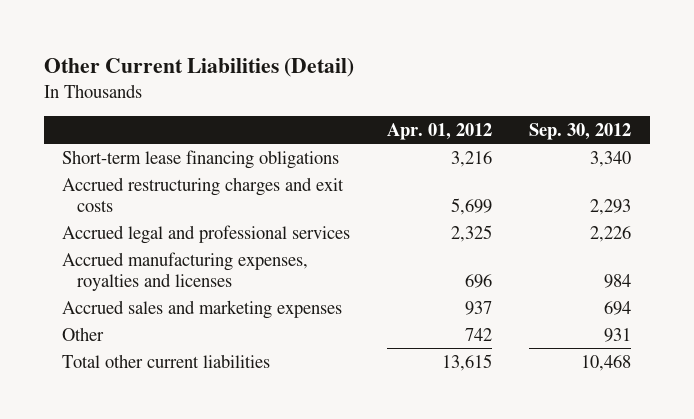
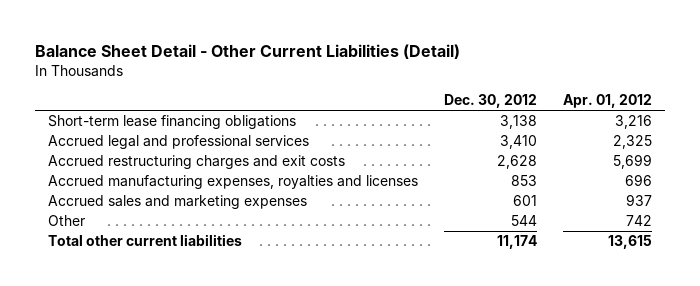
[43,57,354,77] Other Current Liabilities (Detail) -> [35,43,461,59] Balance Sheet Detail - Other Current Liabilities (Detail)
[529,122,632,140] Sep. 30, 2012 -> none
none -> [443,94,537,109] Dec. 30, 2012
[62,176,345,213] Accrued restructuring charges and exit costs -> [47,155,345,170] Accrued restructuring charges and exit costs

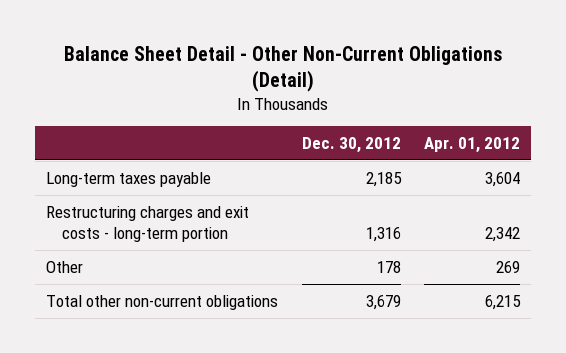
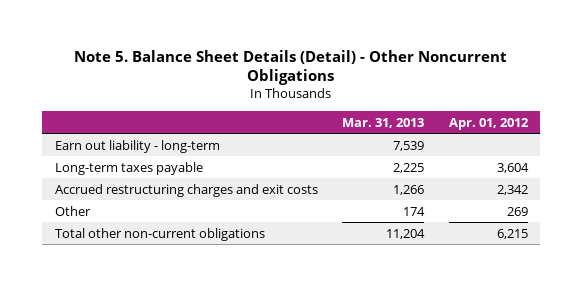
[64,45,503,92] Balance Sheet Detail - Other Non-Current Obligations (Detail) -> [74,49,508,86] Note 5. Balance Sheet Details (Detail) - Other Noncurrent Obligations
[301,137,401,154] Dec. 30, 2012 -> none
none -> [342,117,425,128] Mar. 31, 2013
none -> [54,139,220,153] Earn out liability - long-term
[46,205,250,243] Restructuring charges and exit costs - long-term portion -> [54,183,318,197] Accrued restructuring charges and exit costs

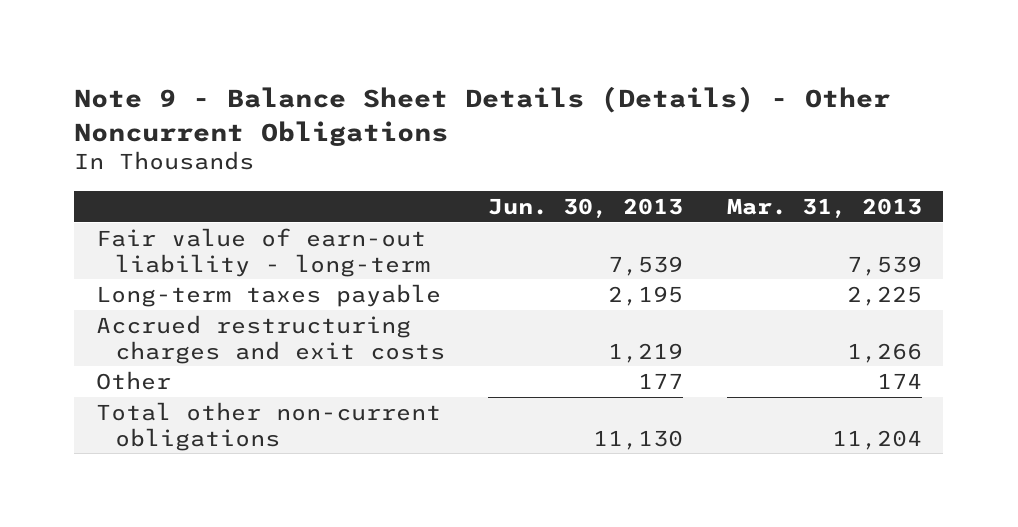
[74,49,508,86] Note 5. Balance Sheet Details (Detail) - Other Noncurrent Obligations -> [74,86,891,146] Note 9 - Balance Sheet Details (Details) - Other Noncurrent Obligations
[448,117,529,130] Apr. 01, 2012 -> none
none -> [488,197,684,218] Jun. 30, 2013
[54,139,220,153] Earn out liability - long-term -> [95,227,430,277] Fair value of earn-out liability - long-term

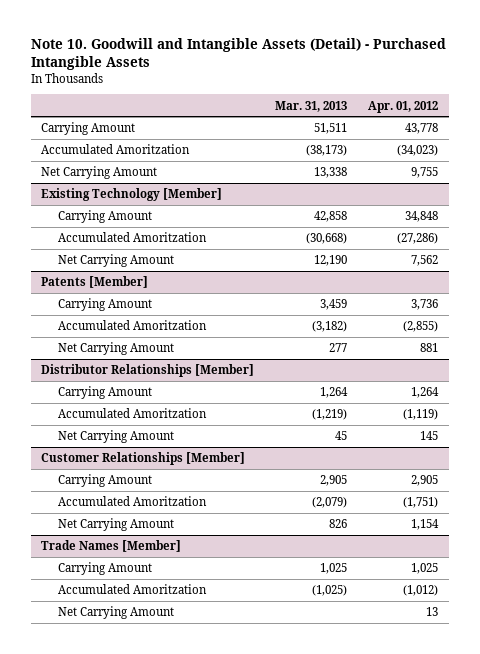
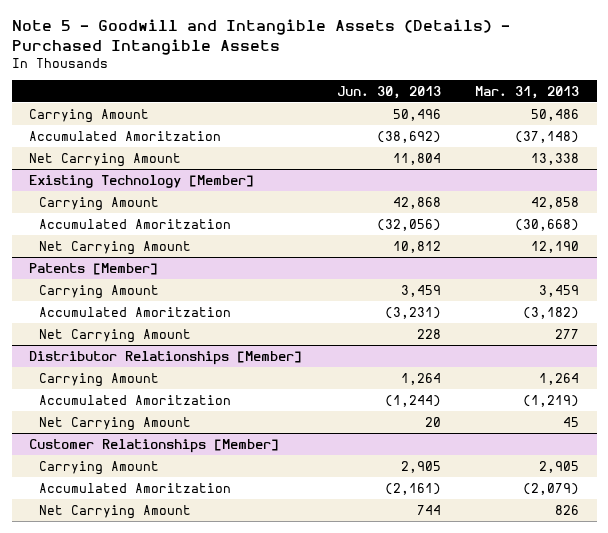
[30,37,446,70] Note 10. Goodwill and Intangible Assets (Detail) - Purchased Intangible Assets -> [11,19,510,55] Note 5 - Goodwill and Intangible Assets (Details) - Purchased Intangible Assets
[368,100,439,113] Apr. 01, 2012 -> none
none -> [336,85,441,99] Jun. 30, 2013
[314,123,348,135] 51,511 -> [531,108,580,121] 50,486
[306,145,348,157] (38,173) -> [515,130,580,143] (37,148)
[41,540,182,553] Trade Names [Member] -> none
[57,562,152,576] Carrying Amount -> none
[57,584,207,595] Accumulated Amoritzation -> none
[57,606,174,620] Net Carrying Amount -> none

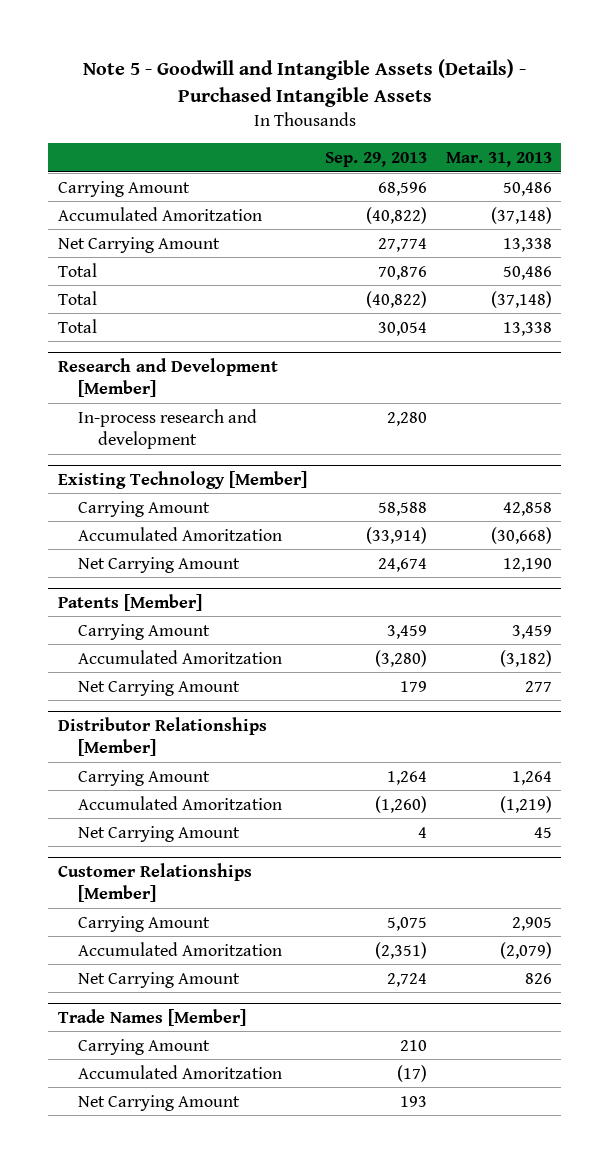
[336,85,441,99] Jun. 30, 2013 -> none
none -> [325,151,428,167] Sep. 29, 2013
none -> [57,262,97,277] Total
none -> [57,290,97,305] Total
none -> [57,318,97,333] Total
none -> [57,357,278,397] Research and Development [Member]
none -> [77,408,257,449] In-process research and development
none -> [57,1008,246,1026] Trade Names [Member]
none -> [77,1038,210,1055] Carrying Amount
none -> [77,1064,282,1079] Accumulated Amoritzation
none -> [77,1094,240,1111] Net Carrying Amount

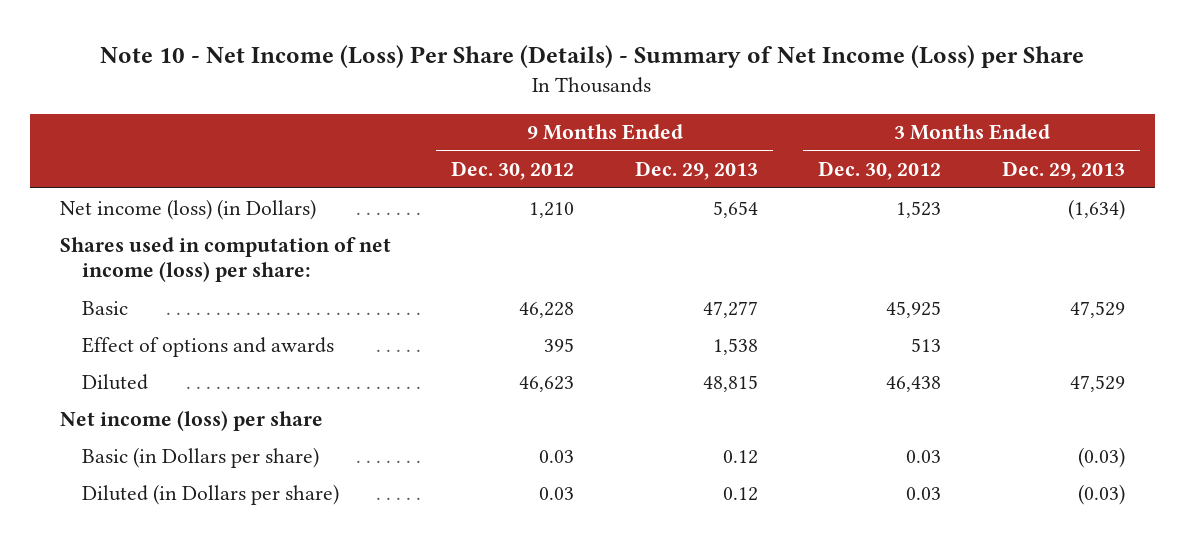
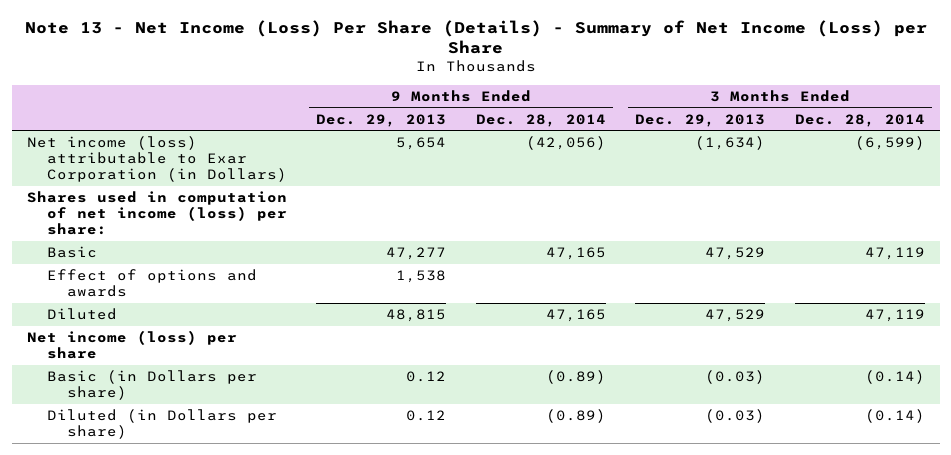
[100,45,1085,69] Note 10 - Net Income (Loss) Per Share (Details) - Summary of Net Income (Loss) per Share -> [24,19,927,55] Note 13 - Net Income (Loss) Per Share (Details) - Summary of Net Income (Loss) per Share
[451,161,575,181] Dec. 30, 2012 -> none
[818,161,942,181] Dec. 30, 2012 -> none
none -> [475,113,606,127] Dec. 28, 2014
none -> [794,113,925,127] Dec. 28, 2014
[59,198,316,220] Net income (loss) (in Dollars) -> [26,136,287,182] Net income (loss) attributable to Exar Corporation (in Dollars)

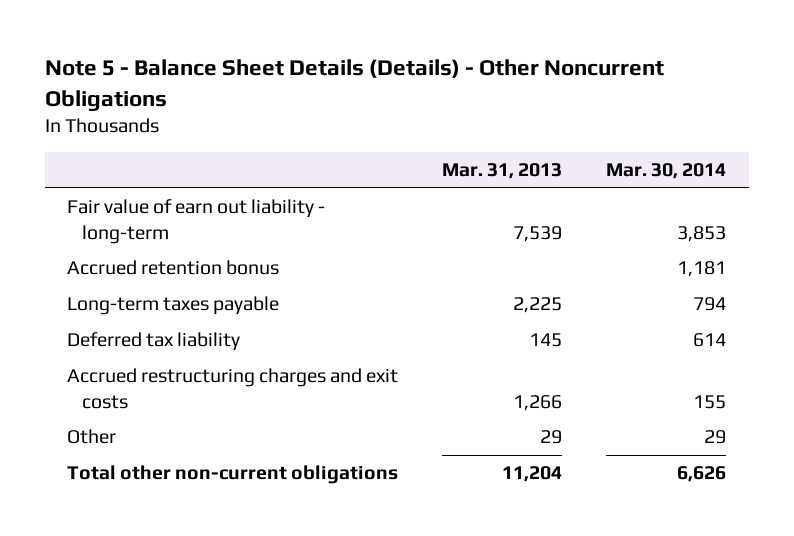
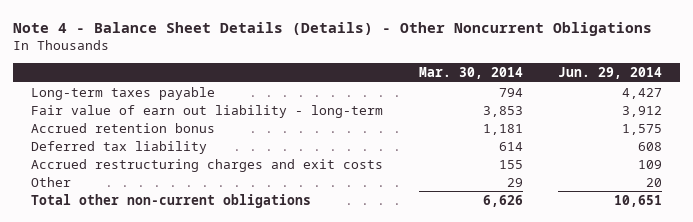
[45,59,665,111] Note 5 - Balance Sheet Details (Details) - Other Noncurrent Obligations -> [13,22,653,37] Note 4 - Balance Sheet Details (Details) - Other Noncurrent Obligations
[442,163,563,180] Mar. 31, 2013 -> none
none -> [558,66,663,79] Jun. 29, 2014
[67,296,280,316] Long-term taxes payable -> [31,86,216,100] Long-term taxes payable

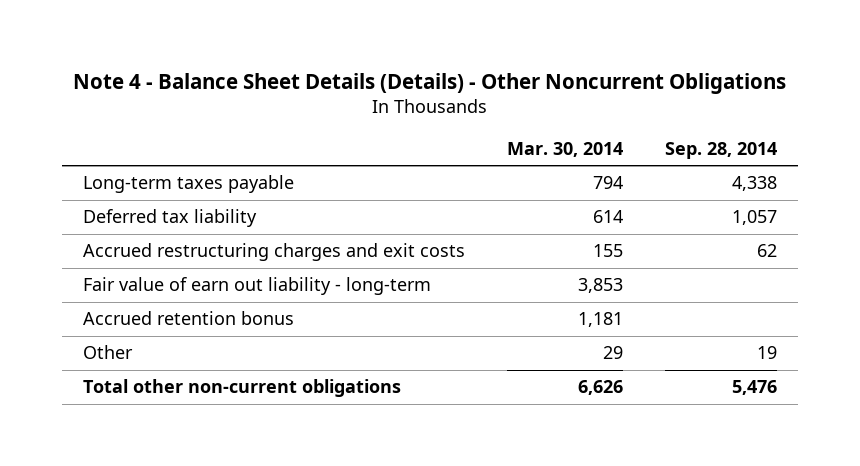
[558,66,663,79] Jun. 29, 2014 -> none
none -> [664,141,777,159] Sep. 28, 2014
[31,104,384,118] Fair value of earn out liability - long-term -> [82,277,431,296] Fair value of earn out liability - long-term
[31,122,216,133] Accrued retention bonus -> [82,311,294,326] Accrued retention bonus

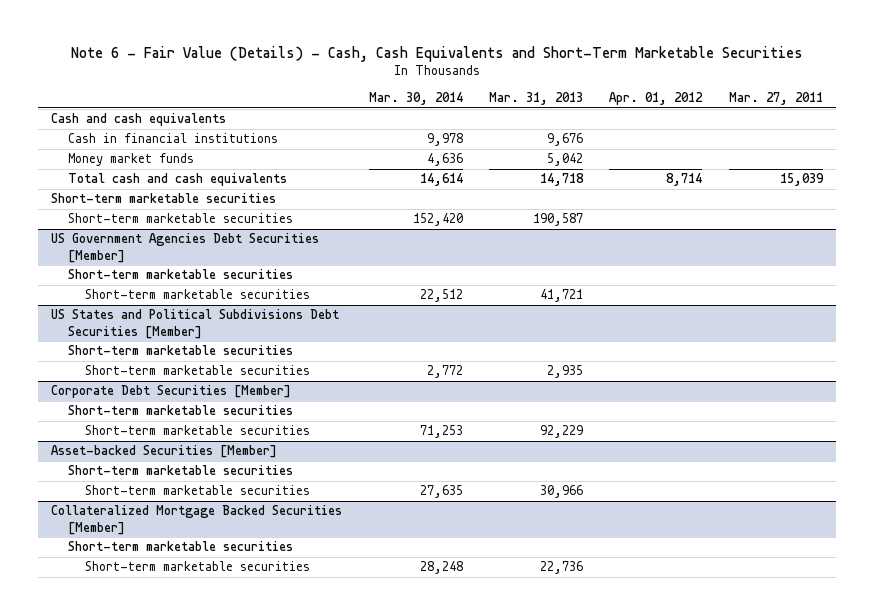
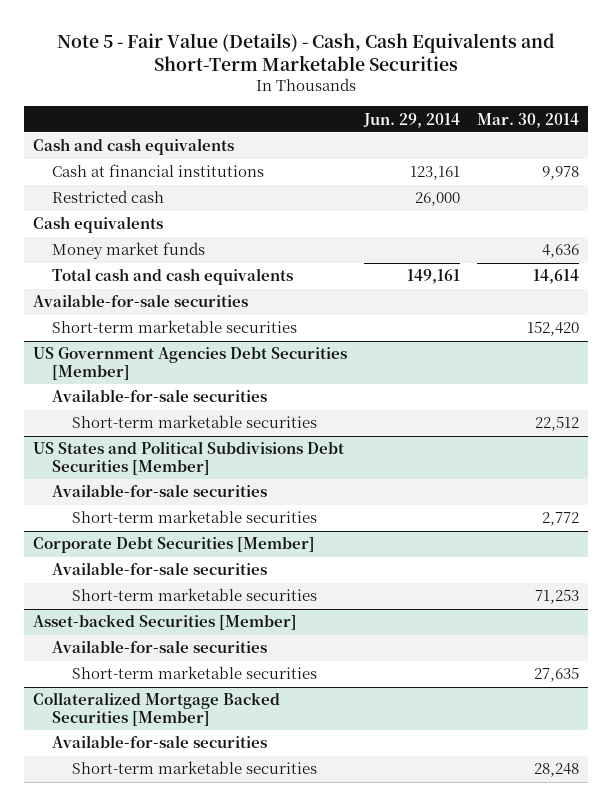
[71,46,804,63] Note 6 - Fair Value (Details) - Cash, Cash Equivalents and Short-Term Marketable Securities -> [57,32,556,72] Note 5 - Fair Value (Details) - Cash, Cash Equivalents and Short-Term Marketable Securities
[489,92,584,106] Mar. 31, 2013 -> none
[609,92,704,106] Apr. 01, 2012 -> none
[728,92,823,106] Mar. 27, 2011 -> none
none -> [363,112,461,128] Jun. 29, 2014
[68,133,279,144] Cash in financial institutions -> [52,164,265,178] Cash at financial institutions
none -> [52,190,165,204] Restricted cash
none -> [32,216,163,234] Cash equivalents
[51,193,277,204] Short-term marketable securities -> none
none -> [32,294,248,308] Available-for-sale securities
[68,269,294,280] Short-term marketable securities -> none
none -> [52,389,268,403] Available-for-sale securities
[68,345,294,356] Short-term marketable securities -> none
none -> [52,484,268,498] Available-for-sale securities
[68,405,294,416] Short-term marketable securities -> none
none -> [52,562,268,576] Available-for-sale securities
[68,465,294,476] Short-term marketable securities -> none
none -> [52,640,268,654] Available-for-sale securities
[68,541,294,552] Short-term marketable securities -> none
none -> [52,735,268,749] Available-for-sale securities

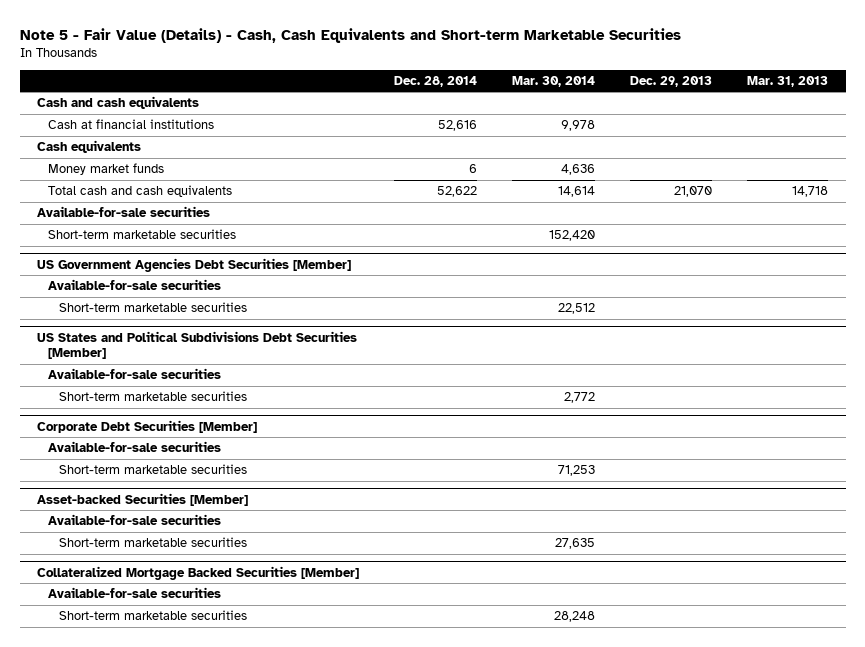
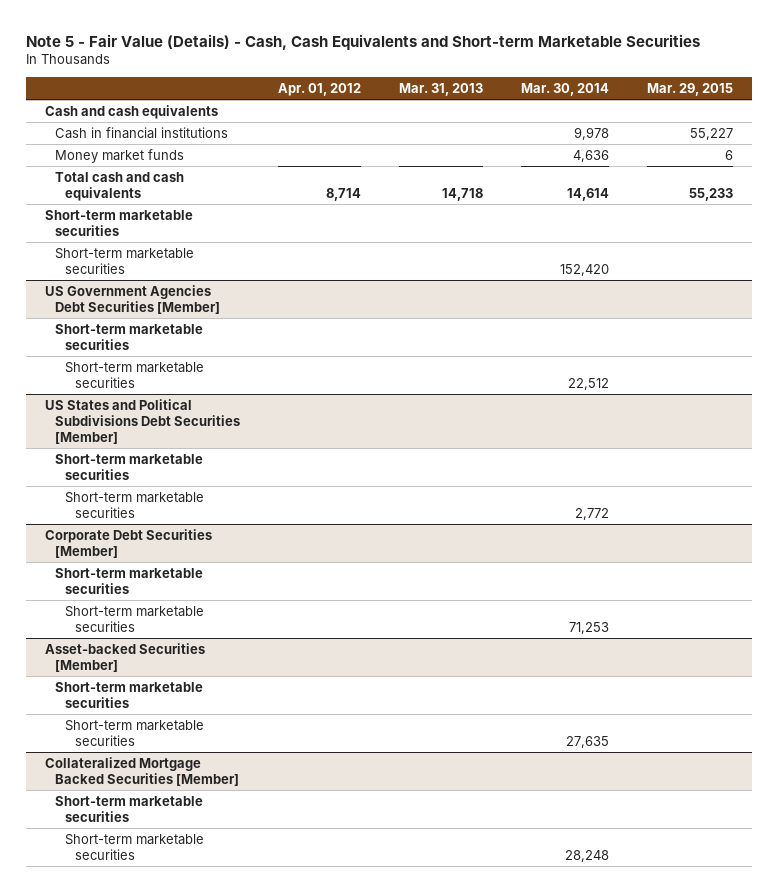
[394,75,478,87] Dec. 28, 2014 -> none
[630,75,713,87] Dec. 29, 2013 -> none
none -> [278,82,362,96] Apr. 01, 2012
none -> [646,82,733,96] Mar. 29, 2015
[37,140,142,154] Cash equivalents -> none
[48,119,215,130] Cash at financial institutions -> [55,126,229,139] Cash in financial institutions
[37,206,211,218] Available-for-sale securities -> none
none -> [45,209,194,236] Short-term marketable securities
[48,279,222,291] Available-for-sale securities -> none
none -> [55,323,204,350] Short-term marketable securities
[48,368,222,380] Available-for-sale securities -> none
none -> [55,453,204,480] Short-term marketable securities
[48,441,222,453] Available-for-sale securities -> none
none -> [55,567,204,594] Short-term marketable securities
[48,514,222,526] Available-for-sale securities -> none
none -> [55,681,204,708] Short-term marketable securities
[48,587,222,599] Available-for-sale securities -> none
none -> [55,795,204,822] Short-term marketable securities

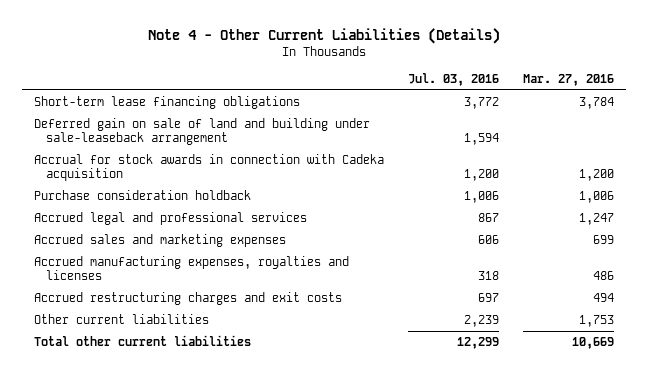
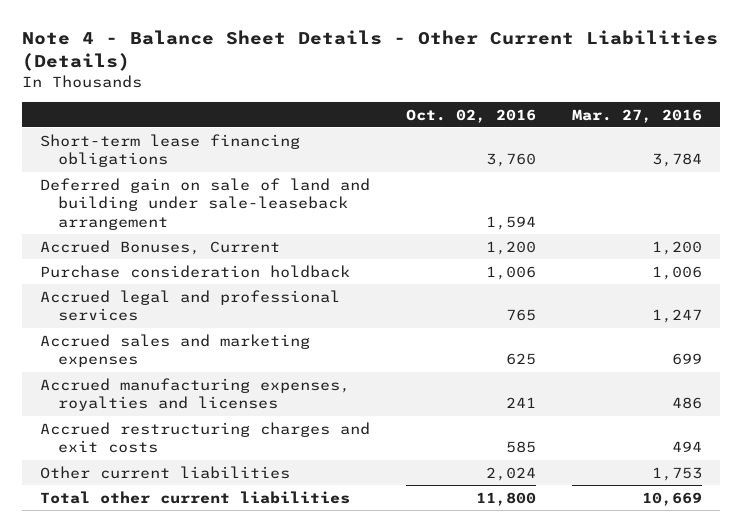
[148,28,501,45] Note 4 - Other Current Liabilities (Details) -> [21,30,718,72] Note 4 - Balance Sheet Details - Other Current Liabilities (Details)
[408,73,500,87] Jul. 03, 2016 -> none
none -> [405,108,536,123] Oct. 02, 2016
[34,153,385,182] Accrual for stock awards in connection with Cadeka acquisition -> [39,239,280,255] Accrued Bonuses, Current

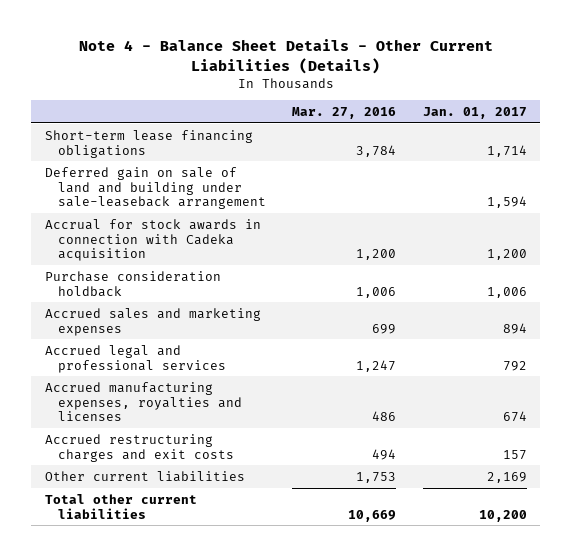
[405,108,536,123] Oct. 02, 2016 -> none
none -> [422,106,527,119] Jan. 01, 2017
[39,239,280,255] Accrued Bonuses, Current -> [44,218,261,262] Accrual for stock awards in connection with Cadeka acquisition
[39,289,340,322] Accrued legal and professional services -> [44,344,226,373] Accrued legal and professional services

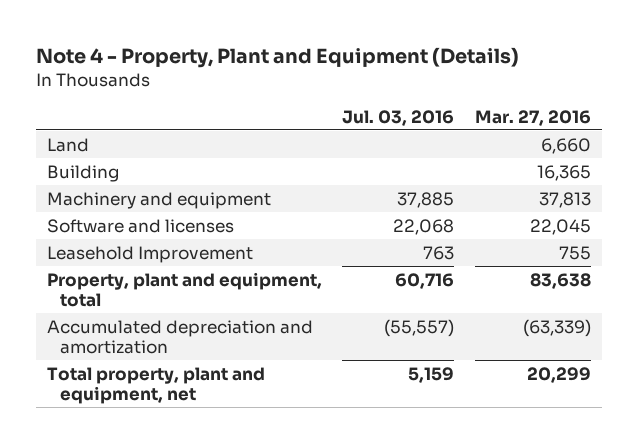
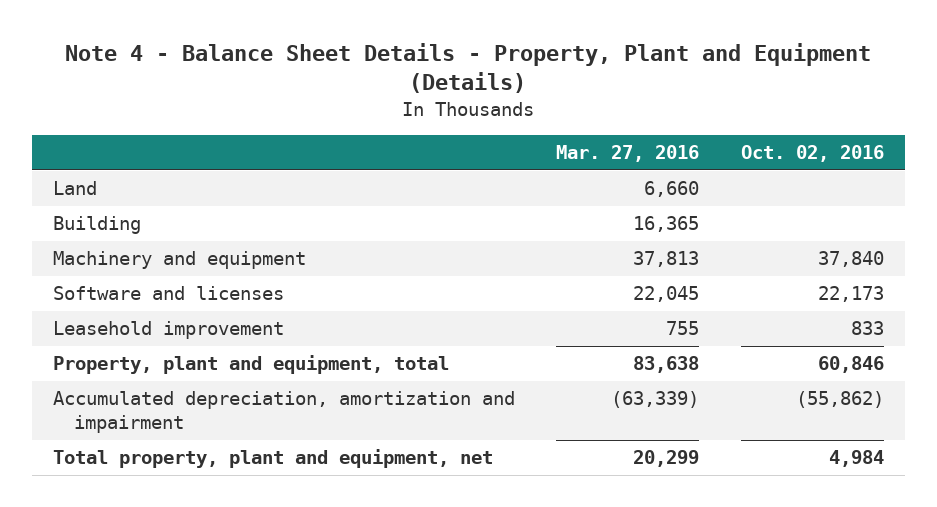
[36,46,520,68] Note 4 - Property, Plant and Equipment (Details) -> [65,43,872,94] Note 4 - Balance Sheet Details - Property, Plant and Equipment (Details)
[342,109,455,126] Jul. 03, 2016 -> none
none -> [741,145,885,163] Oct. 02, 2016
[46,245,253,263] Leasehold Improvement -> [52,321,284,340] Leasehold improvement
[46,319,313,355] Accumulated depreciation and amortization -> [52,391,515,434] Accumulated depreciation, amortization and impairment

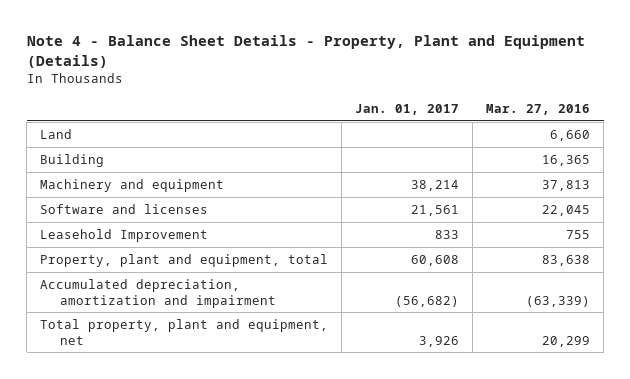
[741,145,885,163] Oct. 02, 2016 -> none
none -> [355,104,460,116] Jan. 01, 2017
[52,321,284,340] Leasehold improvement -> [40,228,209,242] Leasehold Improvement

